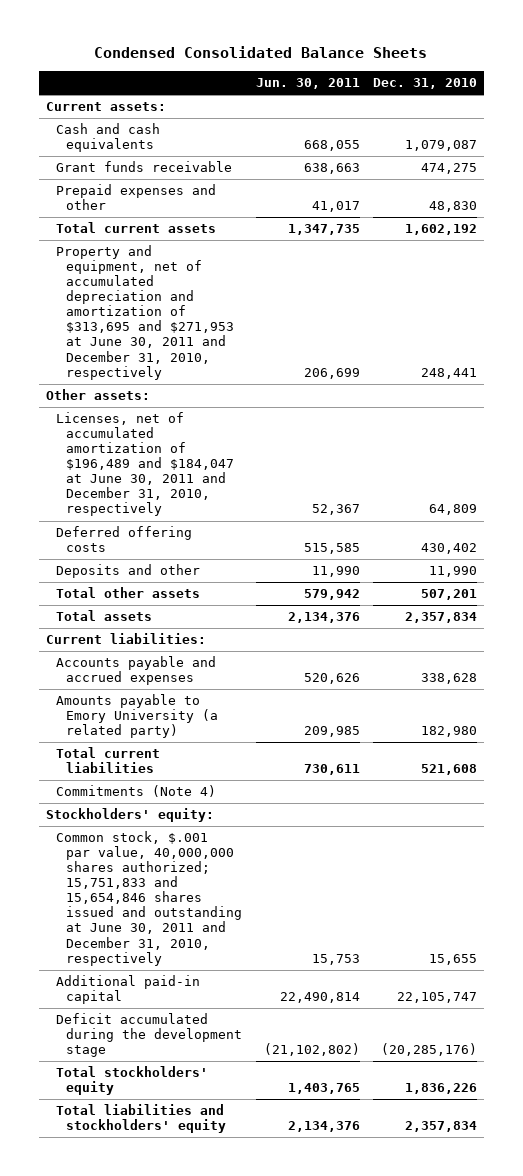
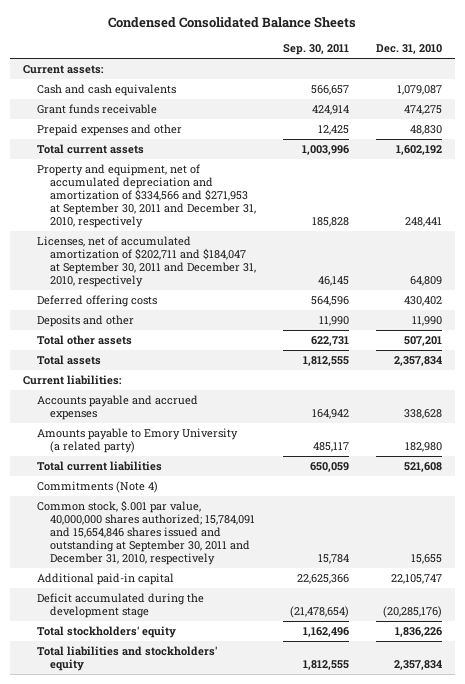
[255,78,360,90] Jun. 30, 2011 -> none
none -> [283,44,350,56] Sep. 30, 2011
[45,389,150,401] Other assets: -> none
[55,245,235,380] Property and equipment, net of accumulated depreciation and amortization of $313,695 and $271,953 at June 30, 2011 and December 31, 2010, respectively -> [36,164,257,229] Property and equipment, net of accumulated depreciation and amortization of $334,566 and $271,953 at September 30, 2011 and December 31, 2010, respectively
[55,412,235,517] Licenses, net of accumulated amortization of $196,489 and $184,047 at June 30, 2011 and December 31, 2010, respectively -> [36,236,257,288] Licenses, net of accumulated amortization of $202,711 and $184,047 at September 30, 2011 and December 31, 2010, respectively
[45,808,214,823] Stockholders' equity: -> none
[55,831,243,966] Common stock, $.001 par value, 40,000,000 shares authorized; 15,751,833 and 15,654,846 shares issued and outstanding at June 30, 2011 and December 31, 2010, respectively -> [36,500,256,566] Common stock, $.001 par value, 40,000,000 shares authorized; 15,784,091 and 15,654,846 shares issued and outstanding at September 30, 2011 and December 31, 2010, respectively

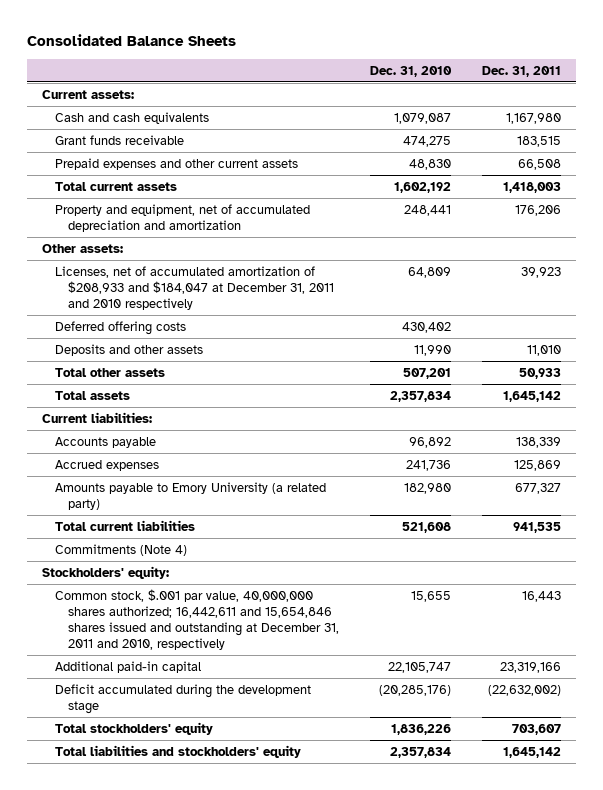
[108,17,357,29] Condensed Consolidated Balance Sheets -> [26,34,236,47] Consolidated Balance Sheets
[283,44,350,56] Sep. 30, 2011 -> none
none -> [481,65,561,77] Dec. 31, 2011
[36,124,182,137] Prepaid expenses and other -> [54,157,298,170] Prepaid expenses and other current assets
[36,164,257,229] Property and equipment, net of accumulated depreciation and amortization of $334,566 and $271,953 at September 30, 2011 and December 31, 2010, respectively -> [54,203,310,232] Property and equipment, net of accumulated depreciation and amortization
none -> [42,243,124,253] Other assets:
[36,236,257,288] Licenses, net of accumulated amortization of $202,711 and $184,047 at September 30, 2011 and December 31, 2010, respectively -> [54,265,334,310] Licenses, net of accumulated amortization of $208,933 and $184,047 at December 31, 2011 and 2010 respectively
[36,315,134,328] Deposits and other -> [54,343,203,356] Deposits and other assets
[36,395,198,421] Accounts payable and accrued expenses -> none
none -> [54,436,156,448] Accounts payable
none -> [54,459,159,471] Accrued expenses
none -> [42,565,170,579] Stockholders' equity:
[36,500,256,566] Common stock, $.001 par value, 40,000,000 shares authorized; 15,784,091 and 15,654,846 shares issued and outstanding at September 30, 2011 and December 31, 2010, respectively -> [54,588,339,650] Common stock, $.001 par value, 40,000,000 shares authorized; 16,442,611 and 15,654,846 shares issued and outstanding at December 31, 2011 and 2010, respectively

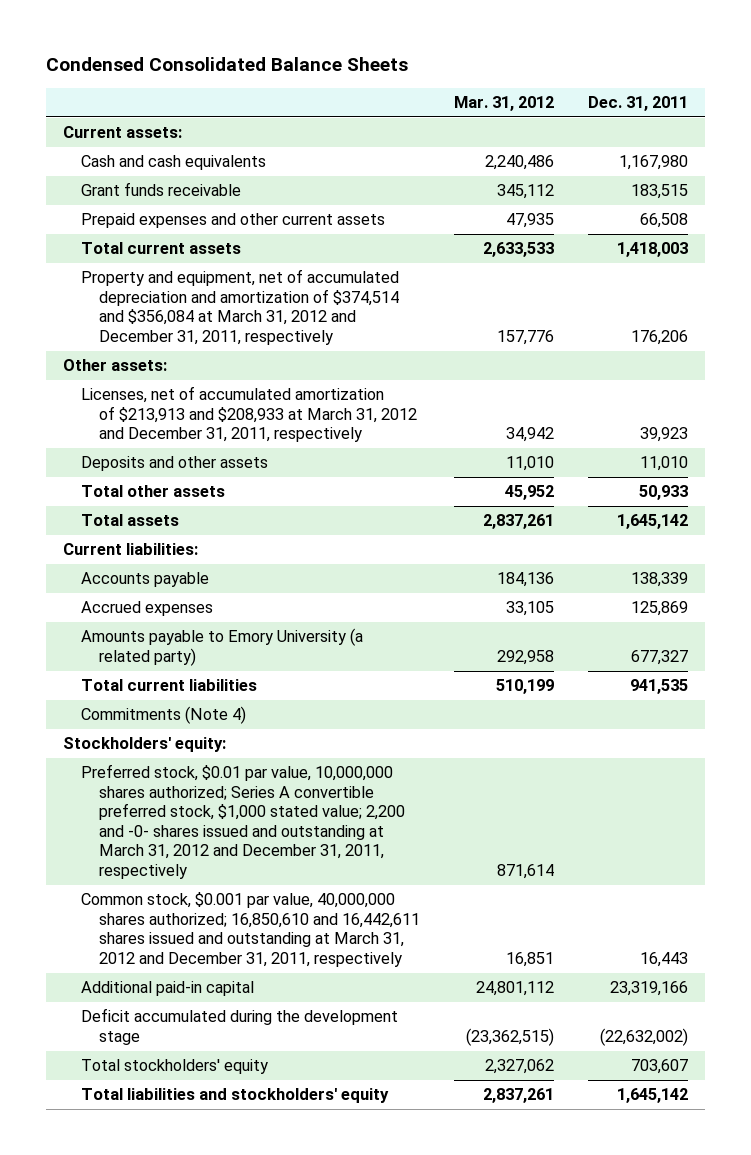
[26,34,236,47] Consolidated Balance Sheets -> [45,57,408,72] Condensed Consolidated Balance Sheets
[369,65,452,77] Dec. 31, 2010 -> none
none -> [453,95,554,111] Mar. 31, 2012
[54,203,310,232] Property and equipment, net of accumulated depreciation and amortization -> [80,269,399,345] Property and equipment, net of accumulated depreciation and amortization of $374,514 and $356,084 at March 31, 2012 and December 31, 2011, respectively
[54,320,186,335] Deferred offering costs -> none
[54,265,334,310] Licenses, net of accumulated amortization of $208,933 and $184,047 at December 31, 2011 and 2010 respectively -> [80,386,417,443] Licenses, net of accumulated amortization of $213,913 and $208,933 at March 31, 2012 and December 31, 2011, respectively
none -> [80,764,405,879] Preferred stock, $0.01 par value, 10,000,000 shares authorized; Series A convertible preferred stock, $1,000 stated value; 2,200 and -0- shares issued and outstanding at March 31, 2012 and December 31, 2011, respectively
[54,588,339,650] Common stock, $.001 par value, 40,000,000 shares authorized; 16,442,611 and 15,654,846 shares issued and outstanding at December 31, 2011 and 2010, respectively -> [80,892,420,967] Common stock, $0.001 par value, 40,000,000 shares authorized; 16,850,610 and 16,442,611 shares issued and outstanding at March 31, 2012 and December 31, 2011, respectively

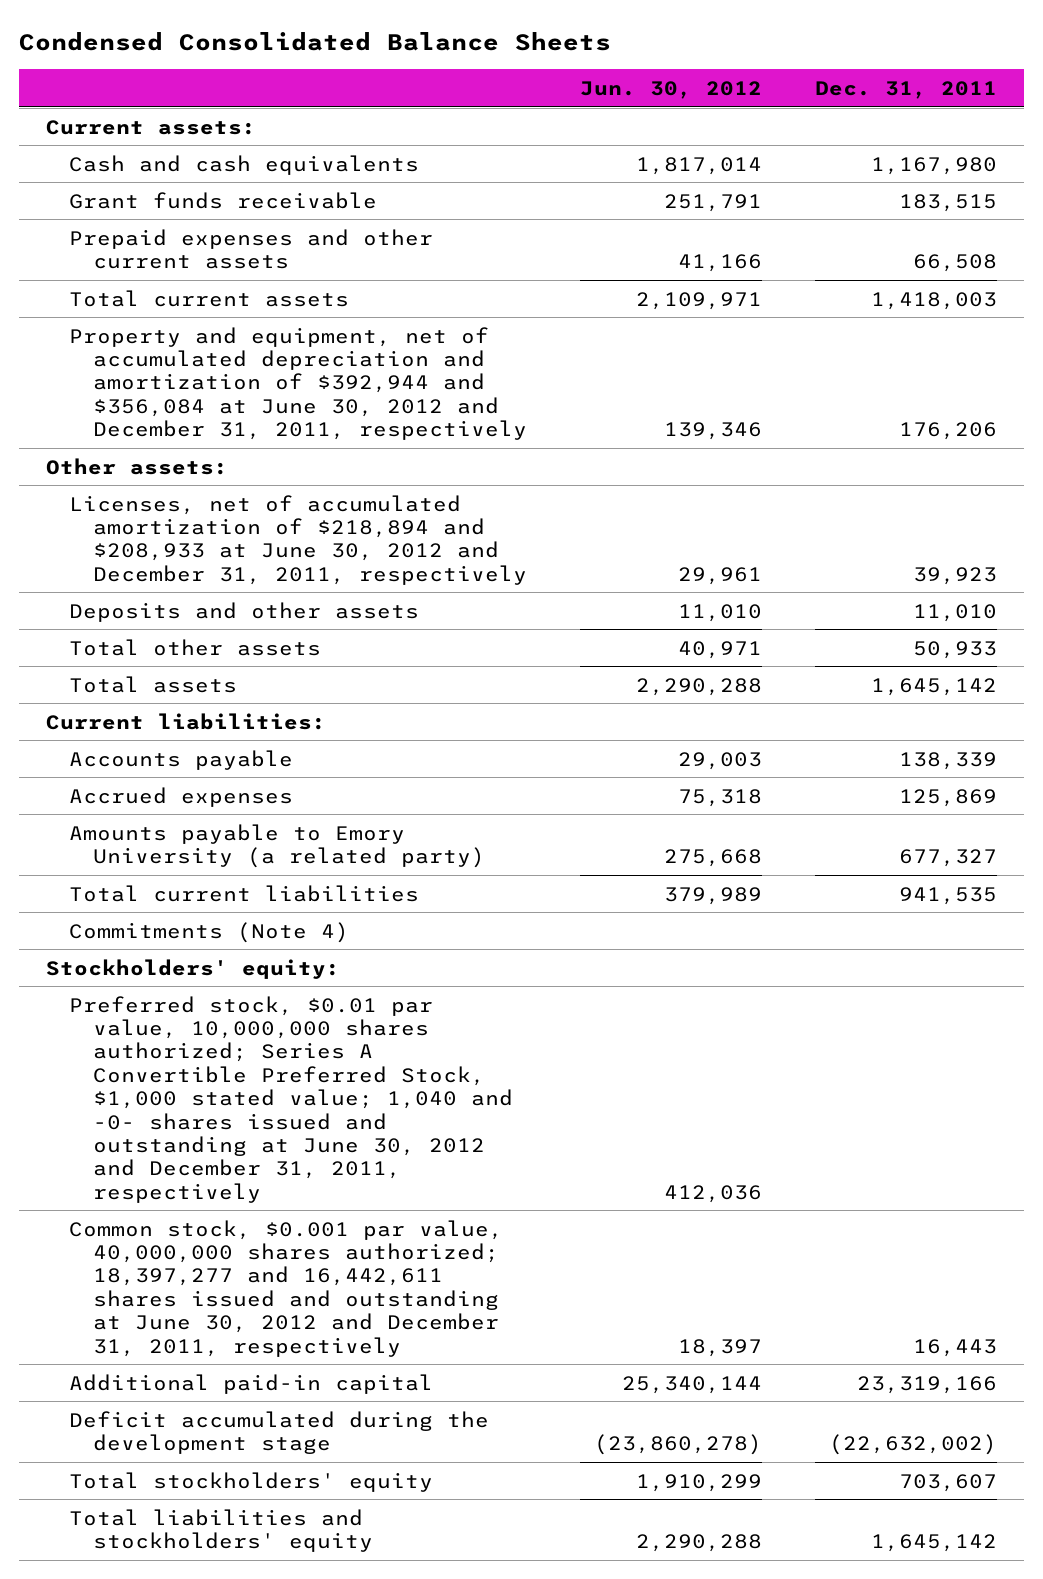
[453,95,554,111] Mar. 31, 2012 -> none
none -> [580,80,763,99] Jun. 30, 2012
[80,269,399,345] Property and equipment, net of accumulated depreciation and amortization of $374,514 and $356,084 at March 31, 2012 and December 31, 2011, respectively -> [69,326,527,441] Property and equipment, net of accumulated depreciation and amortization of $392,944 and $356,084 at June 30, 2012 and December 31, 2011, respectively
[80,386,417,443] Licenses, net of accumulated amortization of $213,913 and $208,933 at March 31, 2012 and December 31, 2011, respectively -> [69,494,527,585] Licenses, net of accumulated amortization of $218,894 and $208,933 at June 30, 2012 and December 31, 2011, respectively
[80,764,405,879] Preferred stock, $0.01 par value, 10,000,000 shares authorized; Series A convertible preferred stock, $1,000 stated value; 2,200 and -0- shares issued and outstanding at March 31, 2012 and December 31, 2011, respectively -> [69,995,513,1203] Preferred stock, $0.01 par value, 10,000,000 shares authorized; Series A Convertible Preferred Stock, $1,000 stated value; 1,040 and -0- shares issued and outstanding at June 30, 2012 and December 31, 2011, respectively
[80,892,420,967] Common stock, $0.001 par value, 40,000,000 shares authorized; 16,850,610 and 16,442,611 shares issued and outstanding at March 31, 2012 and December 31, 2011, respectively -> [69,1219,504,1357] Common stock, $0.001 par value, 40,000,000 shares authorized; 18,397,277 and 16,442,611 shares issued and outstanding at June 30, 2012 and December 31, 2011, respectively

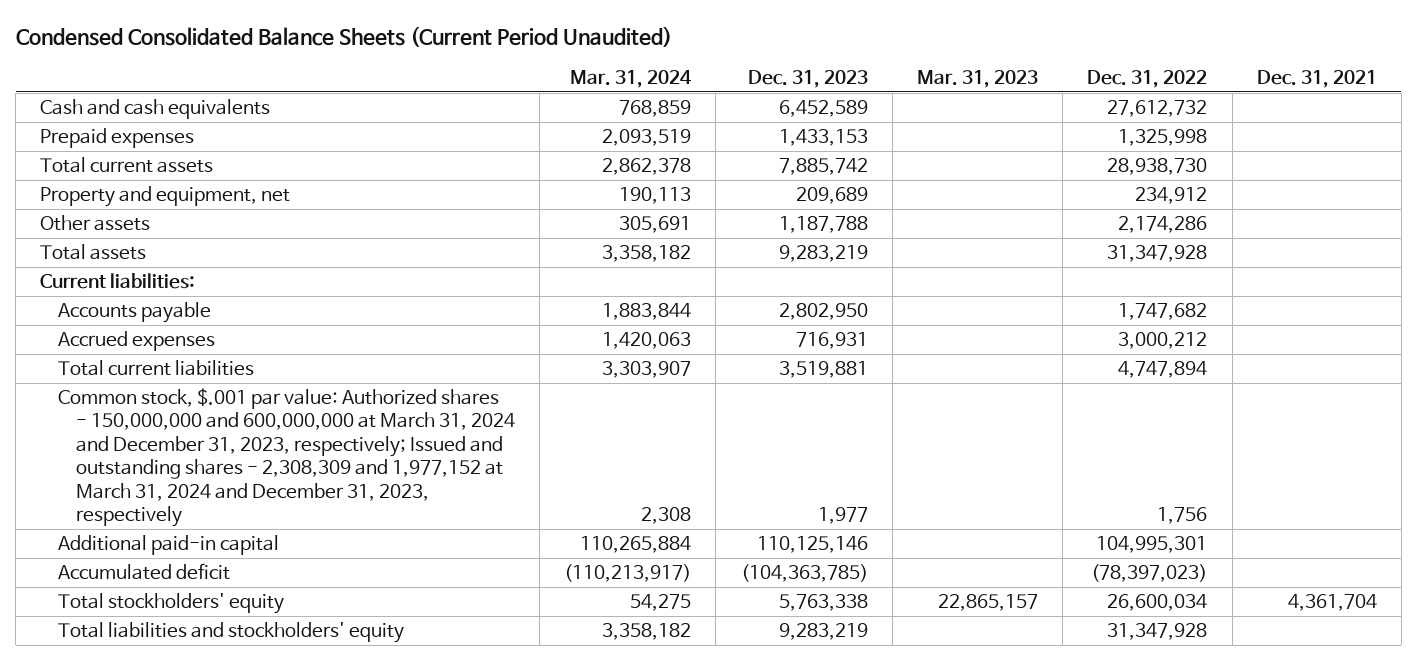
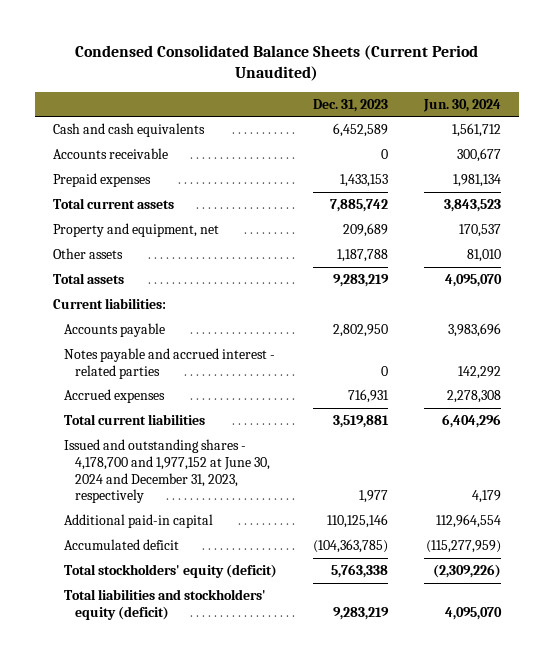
[570,69,693,88] Mar. 31, 2024 -> none
[917,69,1039,88] Mar. 31, 2023 -> none
[1087,69,1208,88] Dec. 31, 2022 -> none
[1256,69,1377,88] Dec. 31, 2021 -> none
none -> [423,98,502,112] Jun. 30, 2024
none -> [53,147,169,159] Accounts receivable
none -> [64,347,276,379] Notes payable and accrued interest - related parties
[58,388,515,528] Common stock, $.001 par value: Authorized shares - 150,000,000 and 600,000,000 at March 31, 2024 and December 31, 2023, respectively; Issued and outstanding shares - 2,308,309 and 1,977,152 at March 31, 2024 and December 31, 2023, respectively -> [64,438,271,504] Issued and outstanding shares - 4,178,700 and 1,977,152 at June 30, 2024 and December 31, 2023, respectively
[58,593,285,615] Total stockholders' equity -> [64,563,278,578] Total stockholders' equity (deficit)
[58,622,405,644] Total liabilities and stockholders' equity -> [64,588,267,620] Total liabilities and stockholders' equity (deficit)

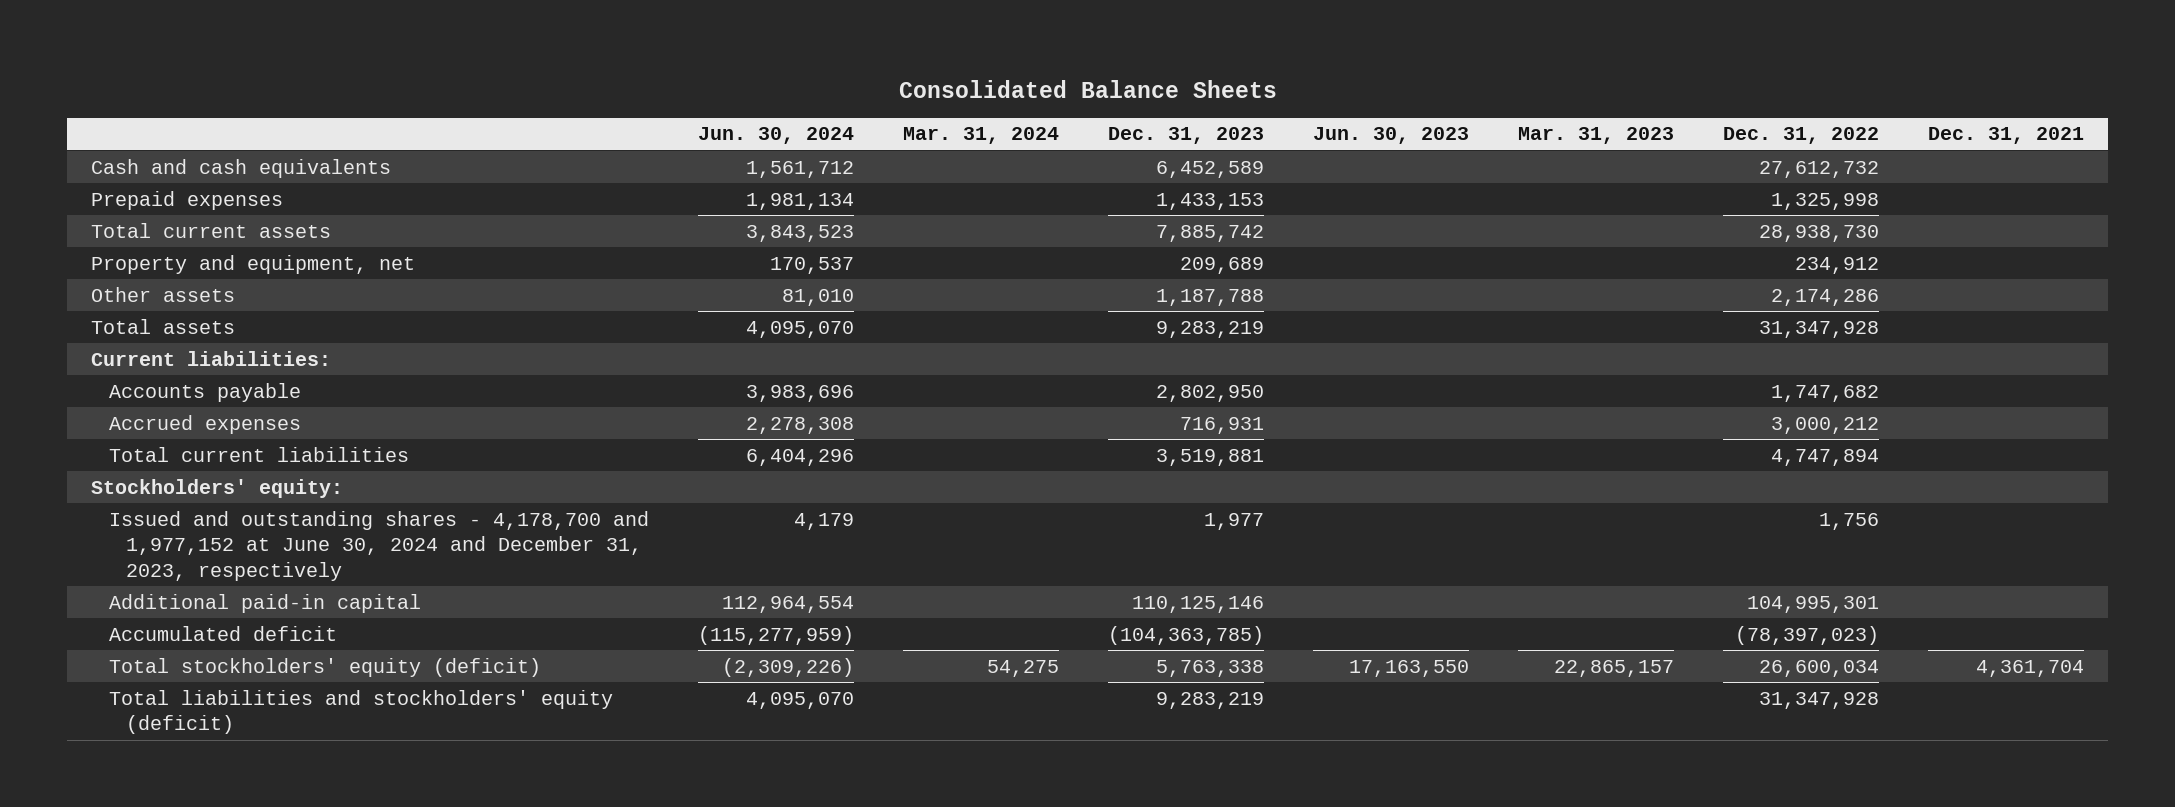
[75,44,479,82] Condensed Consolidated Balance Sheets (Current Period Unaudited) -> [898,79,1277,98] Consolidated Balance Sheets
none -> [902,127,1059,145] Mar. 31, 2024
none -> [1312,127,1469,145] Jun. 30, 2023
none -> [1517,127,1674,145] Mar. 31, 2023
none -> [1722,127,1879,145] Dec. 31, 2022
none -> [1927,127,2084,145] Dec. 31, 2021
[53,147,169,159] Accounts receivable -> none
[64,347,276,379] Notes payable and accrued interest - related parties -> none
none -> [91,478,344,498] Stockholders' equity:

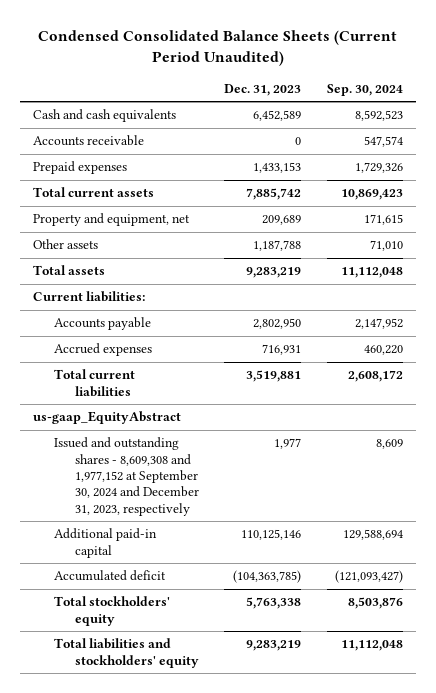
[898,79,1277,98] Consolidated Balance Sheets -> [37,29,397,66] Condensed Consolidated Balance Sheets (Current Period Unaudited)
[697,127,854,145] Jun. 30, 2024 -> none
[902,127,1059,145] Mar. 31, 2024 -> none
[1312,127,1469,145] Jun. 30, 2023 -> none
[1517,127,1674,145] Mar. 31, 2023 -> none
[1722,127,1879,145] Dec. 31, 2022 -> none
[1927,127,2084,145] Dec. 31, 2021 -> none
none -> [326,83,403,96] Sep. 30, 2024
none -> [32,135,144,147] Accounts receivable
[91,478,344,498] Stockholders' equity: -> none
none -> [32,411,181,425] us-gaap_EquityAbstract
[108,510,649,581] Issued and outstanding shares - 4,178,700 and 1,977,152 at June 30, 2024 and December 31, 2023, respectively -> [53,437,199,516] Issued and outstanding shares - 8,609,308 and 1,977,152 at September 30, 2024 and December 31, 2023, respectively
[108,657,541,677] Total stockholders' equity (deficit) -> [53,596,170,626] Total stockholders' equity
[108,689,613,735] Total liabilities and stockholders' equity (deficit) -> [53,638,199,668] Total liabilities and stockholders' equity

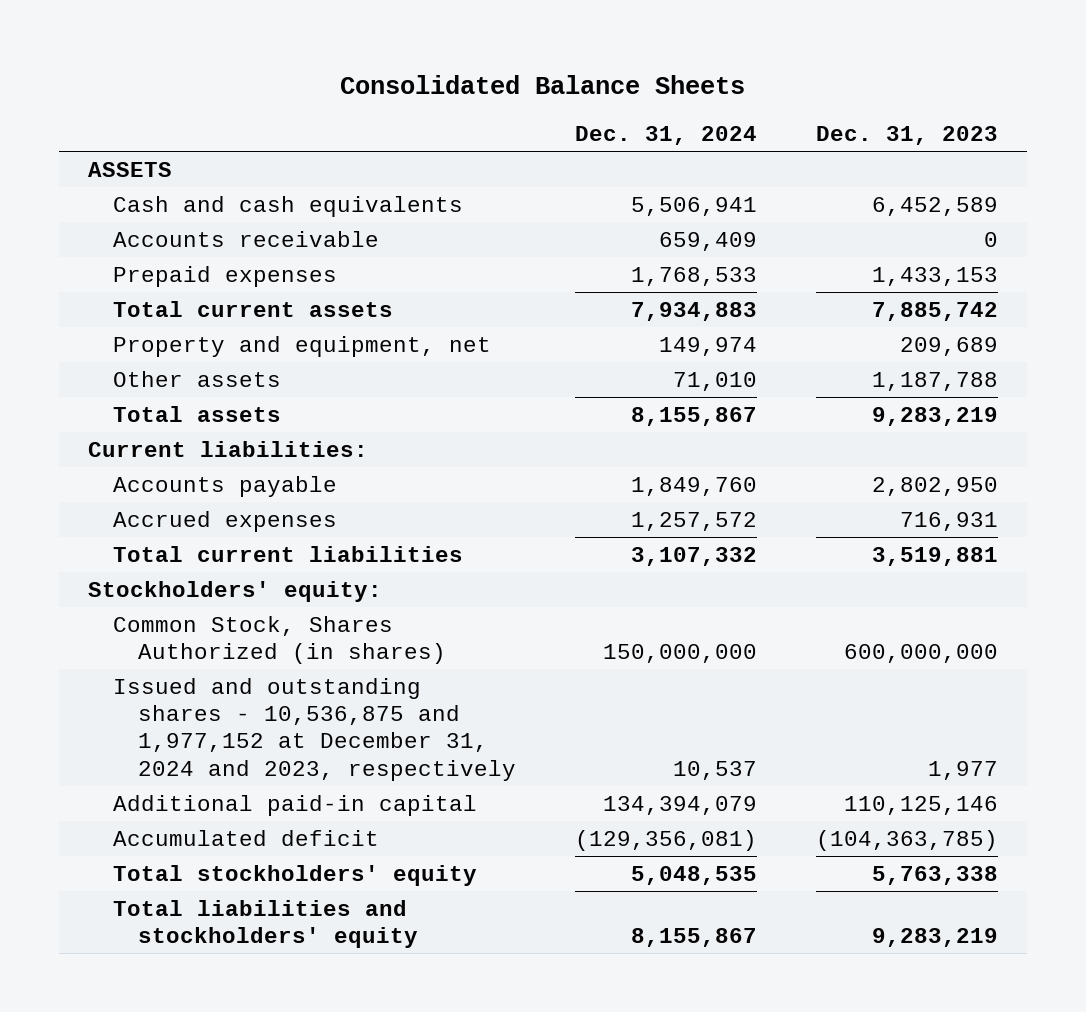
[37,29,397,66] Condensed Consolidated Balance Sheets (Current Period Unaudited) -> [340,74,746,94] Consolidated Balance Sheets
[326,83,403,96] Sep. 30, 2024 -> none
none -> [575,125,758,145] Dec. 31, 2024
none -> [88,161,173,177] ASSETS
[32,411,181,425] us-gaap_EquityAbstract -> [88,580,383,602] Stockholders' equity:
none -> [113,615,447,665] Common Stock, Shares Authorized (in shares)
[53,437,199,516] Issued and outstanding shares - 8,609,308 and 1,977,152 at September 30, 2024 and December 31, 2023, respectively -> [113,677,517,781] Issued and outstanding shares - 10,536,875 and 1,977,152 at December 31, 2024 and 2023, respectively

